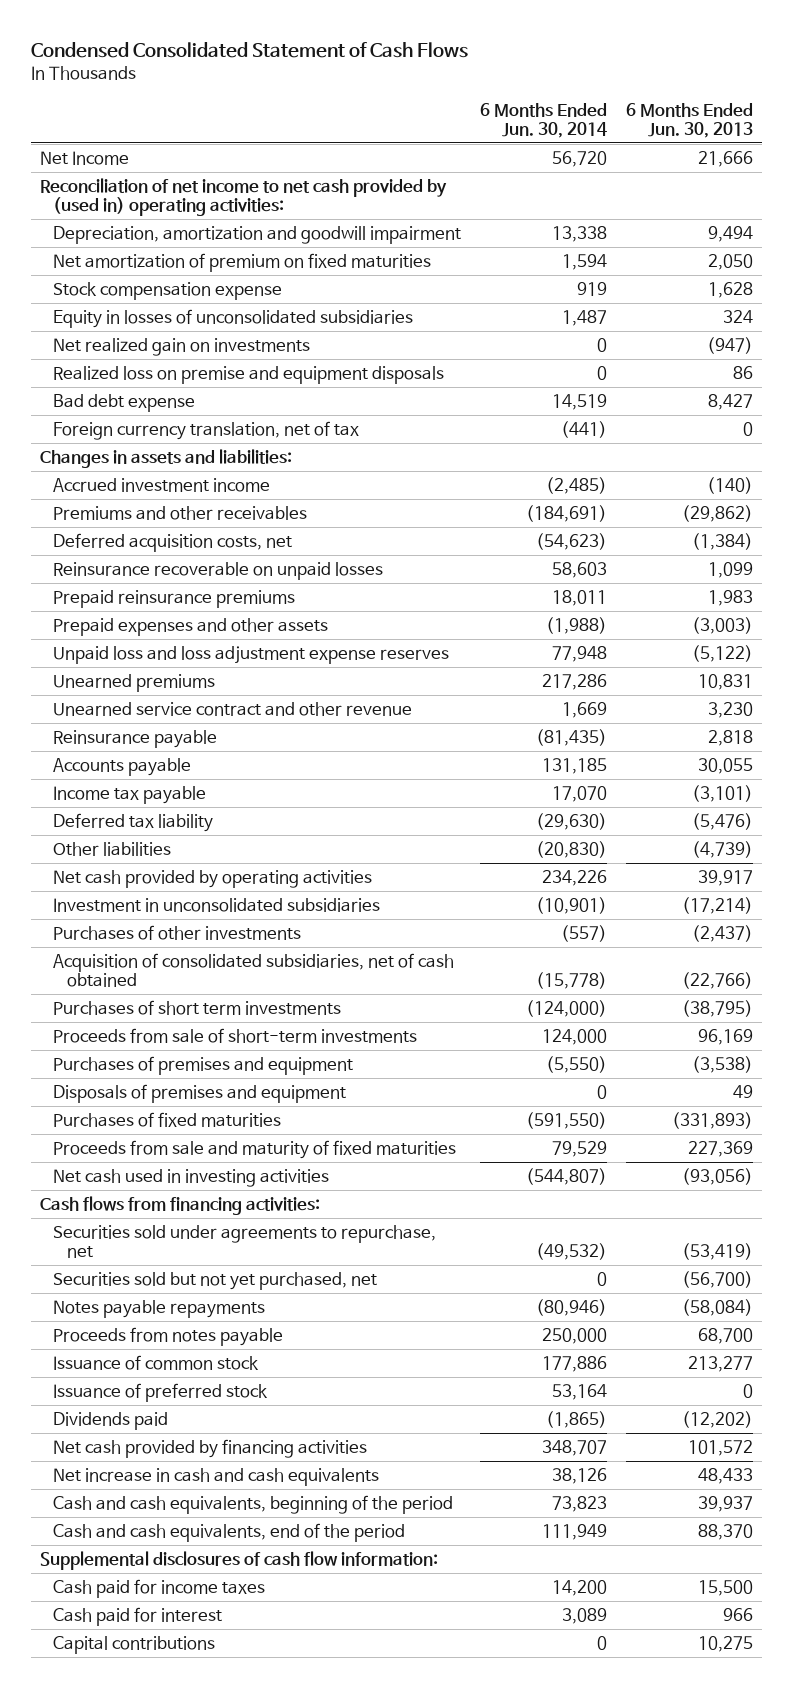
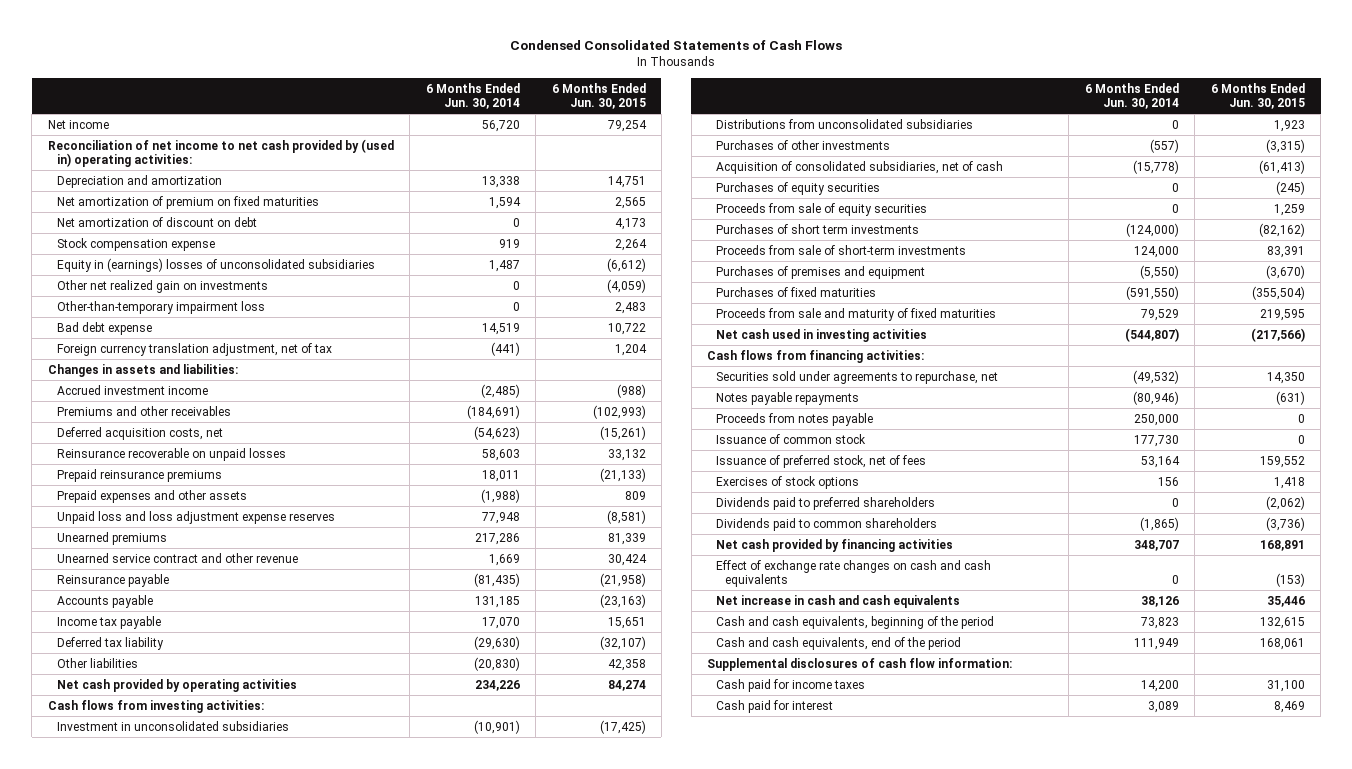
[30,41,468,58] Condensed Consolidated Statement of Cash Flows -> [510,40,843,51] Condensed Consolidated Statements of Cash Flows
[625,102,753,138] 6 Months Ended Jun. 30, 2013 -> none
none -> [551,82,646,110] 6 Months Ended Jun. 30, 2015
[40,150,130,165] Net Income -> [47,119,109,129] Net income
[53,225,462,244] Depreciation, amortization and goodwill impairment -> [56,174,222,188] Depreciation and amortization
none -> [56,216,257,227] Net amortization of discount on debt
[53,365,445,384] Realized loss on premise and equipment disposals -> none
[53,308,414,328] Equity in losses of unconsolidated subsidiaries -> [56,257,375,272] Equity in (earnings) losses of unconsolidated subsidiaries
[53,337,311,356] Net realized gain on investments -> [56,279,268,293] Other net realized gain on investments
none -> [56,300,265,314] Other-than-temporary impairment loss
[53,420,360,440] Foreign currency translation, net of tax -> [56,342,332,356] Foreign currency translation adjustment, net of tax
none -> [47,699,264,713] Cash flows from investing activities:
none -> [716,118,974,129] Distributions from unconsolidated subsidiaries
[53,952,455,988] Acquisition of consolidated subsidiaries, net of cash obtained -> [716,160,1004,174] Acquisition of consolidated subsidiaries, net of cash
none -> [716,181,881,195] Purchases of equity securities
none -> [716,202,928,216] Proceeds from sale of equity securities
[53,1083,347,1103] Disposals of premises and equipment -> none
[53,1271,378,1290] Securities sold but not yet purchased, net -> none
[541,1355,607,1372] 177,886 -> [1133,434,1179,447] 177,730
[53,1382,269,1402] Issuance of preferred stock -> [716,454,927,468] Issuance of preferred stock, net of fees
none -> [716,475,860,489] Exercises of stock options
none -> [716,496,936,510] Dividends paid to preferred shareholders
[53,1411,169,1430] Dividends paid -> [716,517,938,531] Dividends paid to common shareholders
none -> [716,559,992,588] Effect of exchange rate changes on cash and cash equivalents
[53,1635,216,1654] Capital contributions -> none

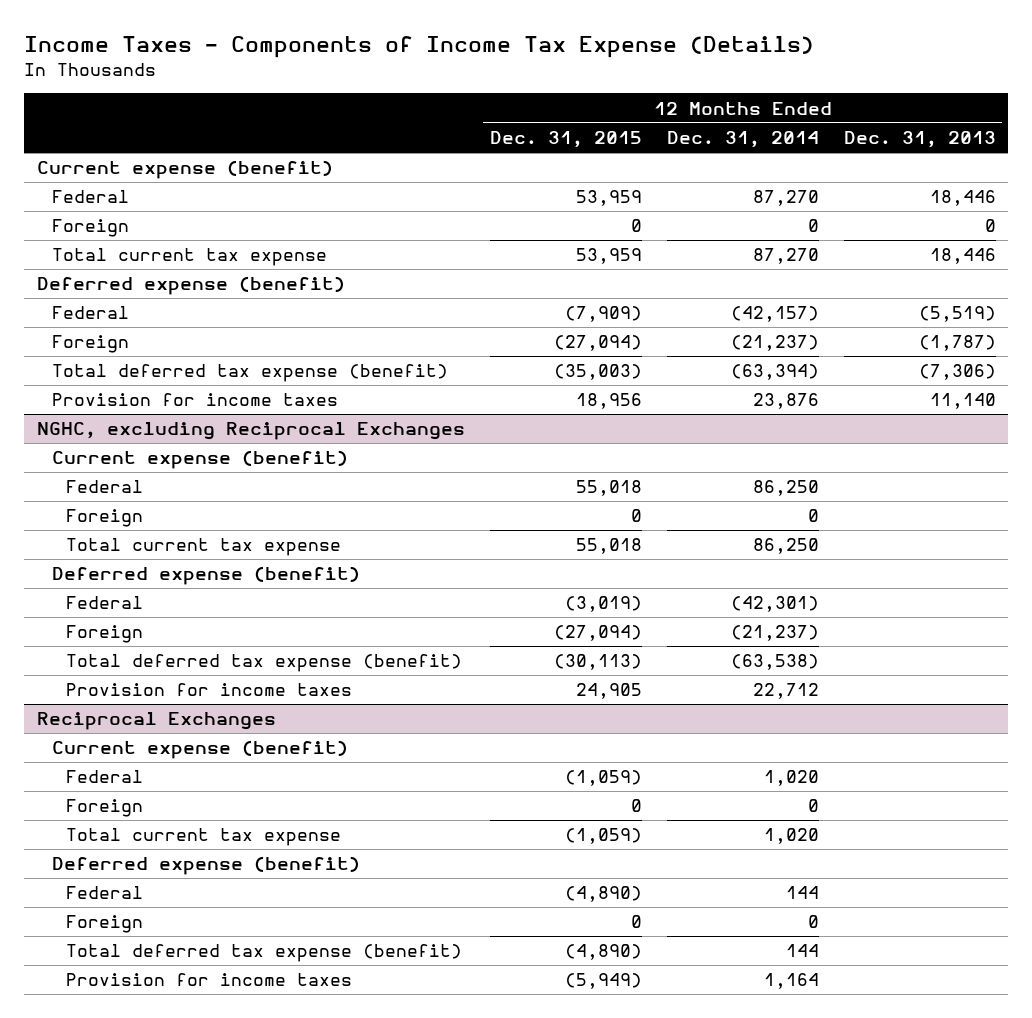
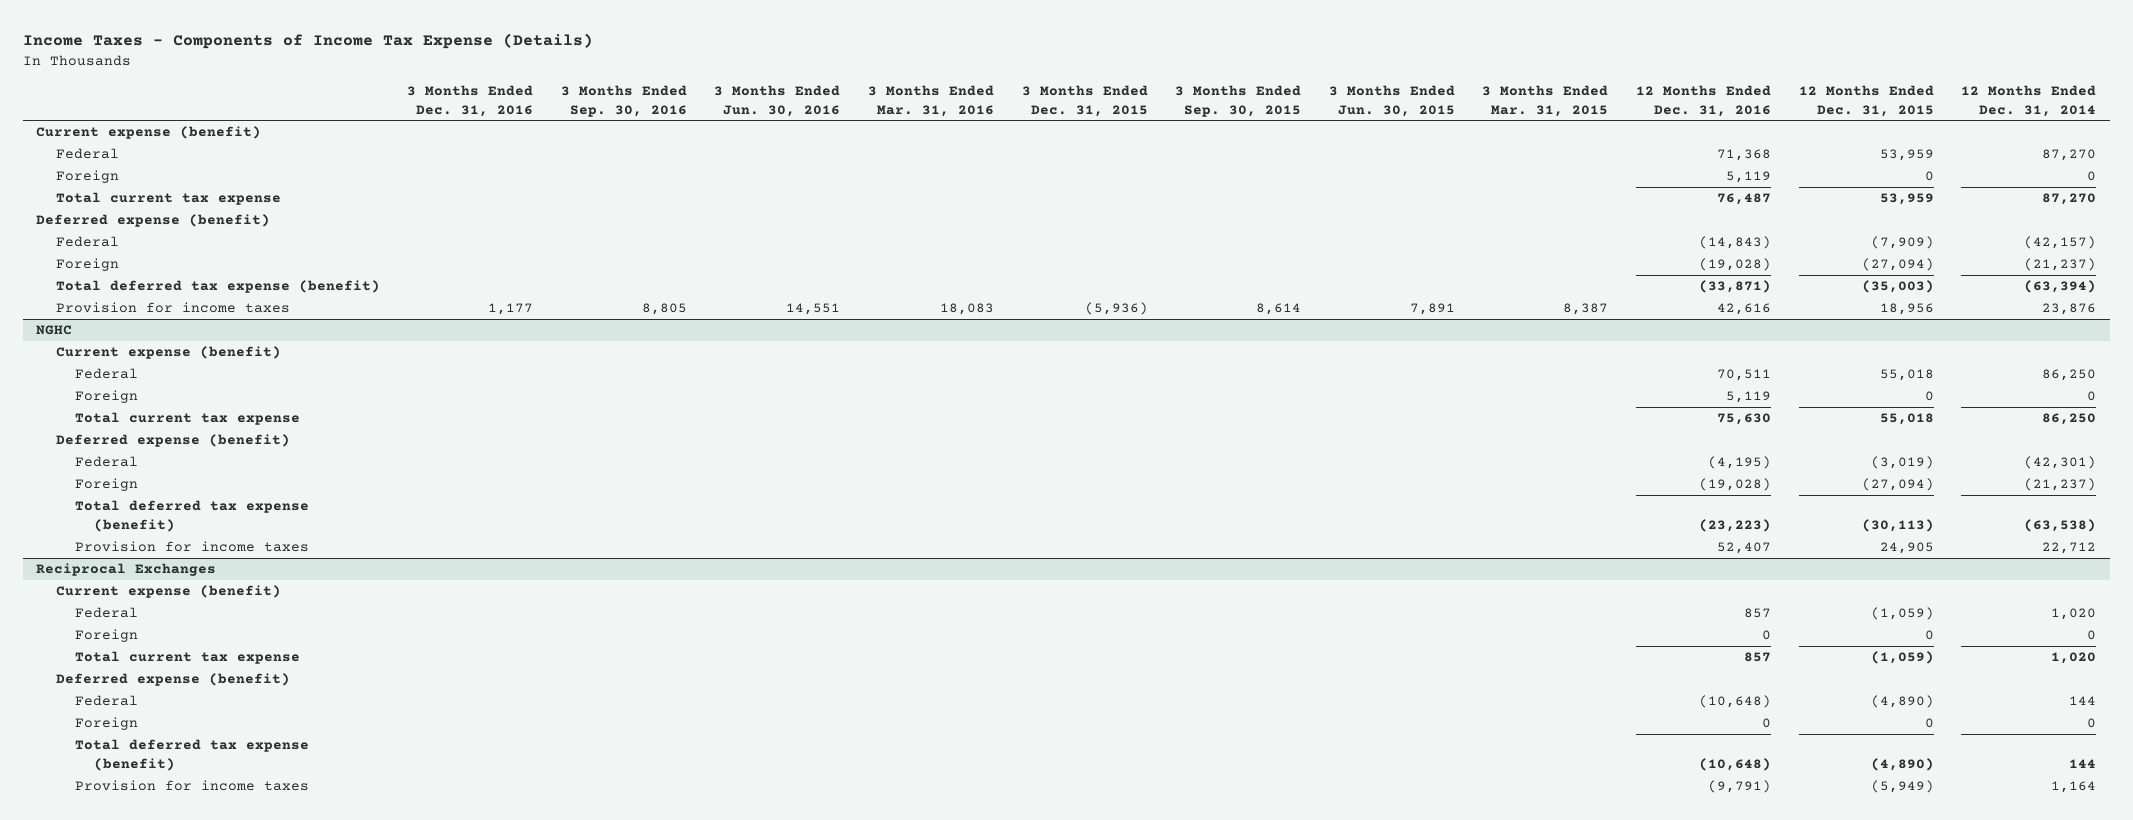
[843,131,996,149] Dec. 31, 2013 -> none
none -> [407,84,534,117] 3 Months Ended Dec. 31, 2016
none -> [560,84,687,117] 3 Months Ended Sep. 30, 2016
none -> [714,84,841,117] 3 Months Ended Jun. 30, 2016
none -> [868,84,995,117] 3 Months Ended Mar. 31, 2016
none -> [1021,84,1148,117] 3 Months Ended Dec. 31, 2015
none -> [1175,84,1302,117] 3 Months Ended Sep. 30, 2015
none -> [1328,84,1455,117] 3 Months Ended Jun. 30, 2015
none -> [1482,84,1609,117] 3 Months Ended Mar. 31, 2015
none -> [1635,84,1771,117] 12 Months Ended Dec. 31, 2016
[36,422,465,441] NGHC, excluding Reciprocal Exchanges -> [36,325,73,336] NGHC

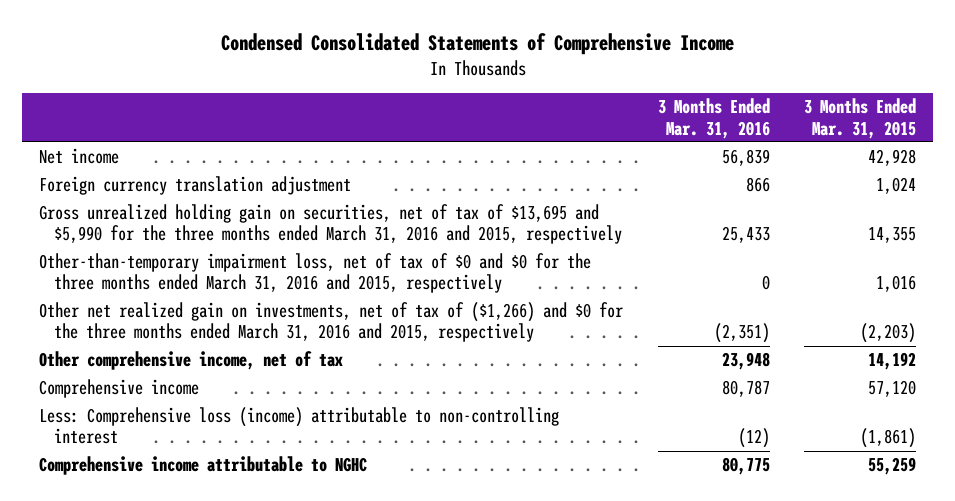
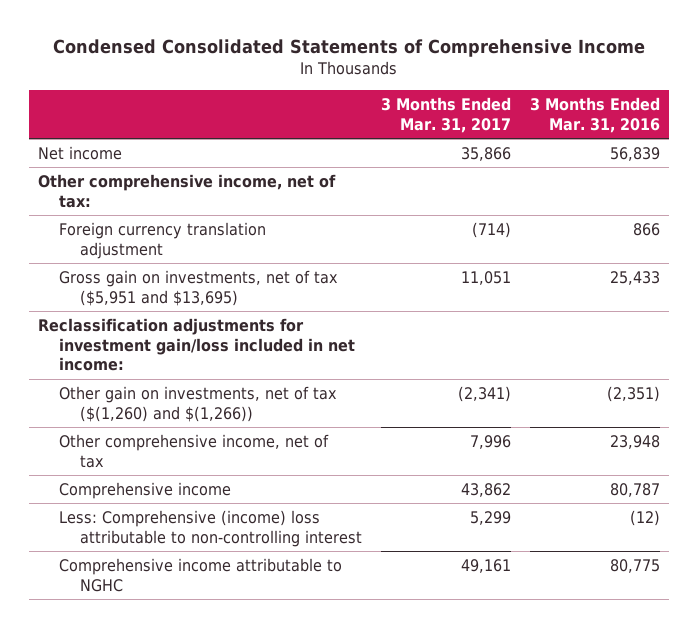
[804,98,917,139] 3 Months Ended Mar. 31, 2015 -> none
none -> [380,97,511,133] 3 Months Ended Mar. 31, 2017
none -> [37,173,336,208] Other comprehensive income, net of tax:
[38,253,591,294] Other-than-temporary impairment loss, net of tax of $0 and $0 for the three months ended March 31, 2016 and 2015, respectively -> none
[38,204,623,245] Gross unrealized holding gain on securities, net of tax of $13,695 and $5,990 for the three months ended March 31, 2016 and 2015, respectively -> [59,269,339,306] Gross gain on investments, net of tax ($5,951 and $13,695)
none -> [37,317,356,372] Reclassification adjustments for investment gain/loss included in net income:
[38,302,623,343] Other net realized gain on investments, net of tax of ($1,266) and $0 for the three months ended March 31, 2016 and 2015, respectively -> [59,385,338,422] Other gain on investments, net of tax ($(1,260) and $(1,266))
[38,407,559,445] Less: Comprehensive loss (income) attributable to non-controlling interest -> [59,509,363,547] Less: Comprehensive (income) loss attributable to non-controlling interest

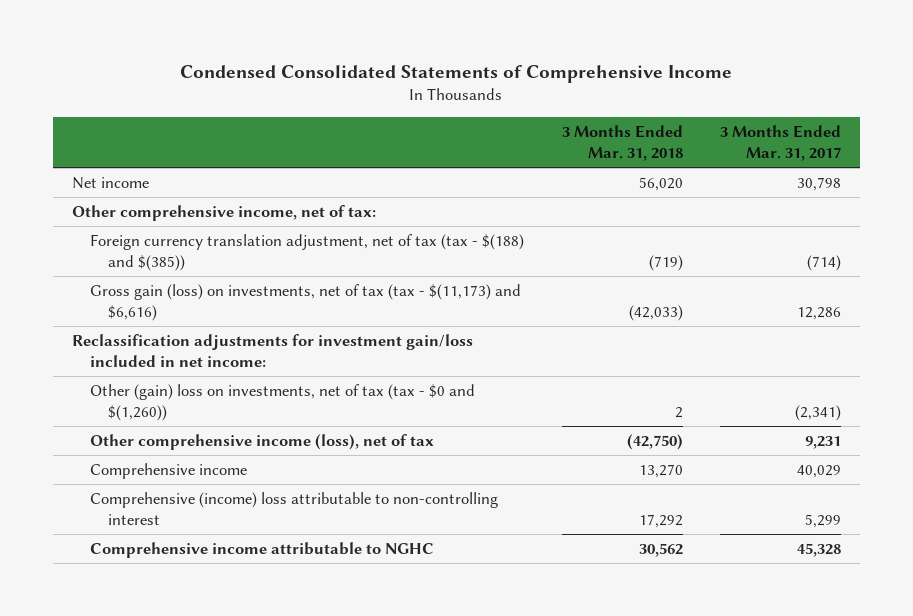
[529,97,660,133] 3 Months Ended Mar. 31, 2016 -> none
none -> [561,124,683,161] 3 Months Ended Mar. 31, 2018
[460,146,511,161] 35,866 -> [797,176,842,191] 30,798
[59,221,267,259] Foreign currency translation adjustment -> [90,233,525,272] Foreign currency translation adjustment, net of tax (tax - $(188) and $(385))
[59,269,339,306] Gross gain on investments, net of tax ($5,951 and $13,695) -> [90,283,522,322] Gross gain (loss) on investments, net of tax (tax - $(11,173) and $6,616)
[460,270,511,285] 11,051 -> [797,307,842,321] 12,286
[59,385,338,422] Other gain on investments, net of tax ($(1,260) and $(1,266)) -> [90,383,476,422] Other (gain) loss on investments, net of tax (tax - $0 and $(1,260))
[59,433,330,468] Other comprehensive income, net of tax -> [90,433,435,450] Other comprehensive income (loss), net of tax
[469,434,511,449] 7,996 -> [805,435,842,449] 9,231
[460,482,511,497] 43,862 -> [797,464,842,478] 40,029
[59,509,363,547] Less: Comprehensive (income) loss attributable to non-controlling interest -> [90,491,499,526] Comprehensive (income) loss attributable to non-controlling interest
[460,558,511,573] 49,161 -> [797,542,842,557] 45,328

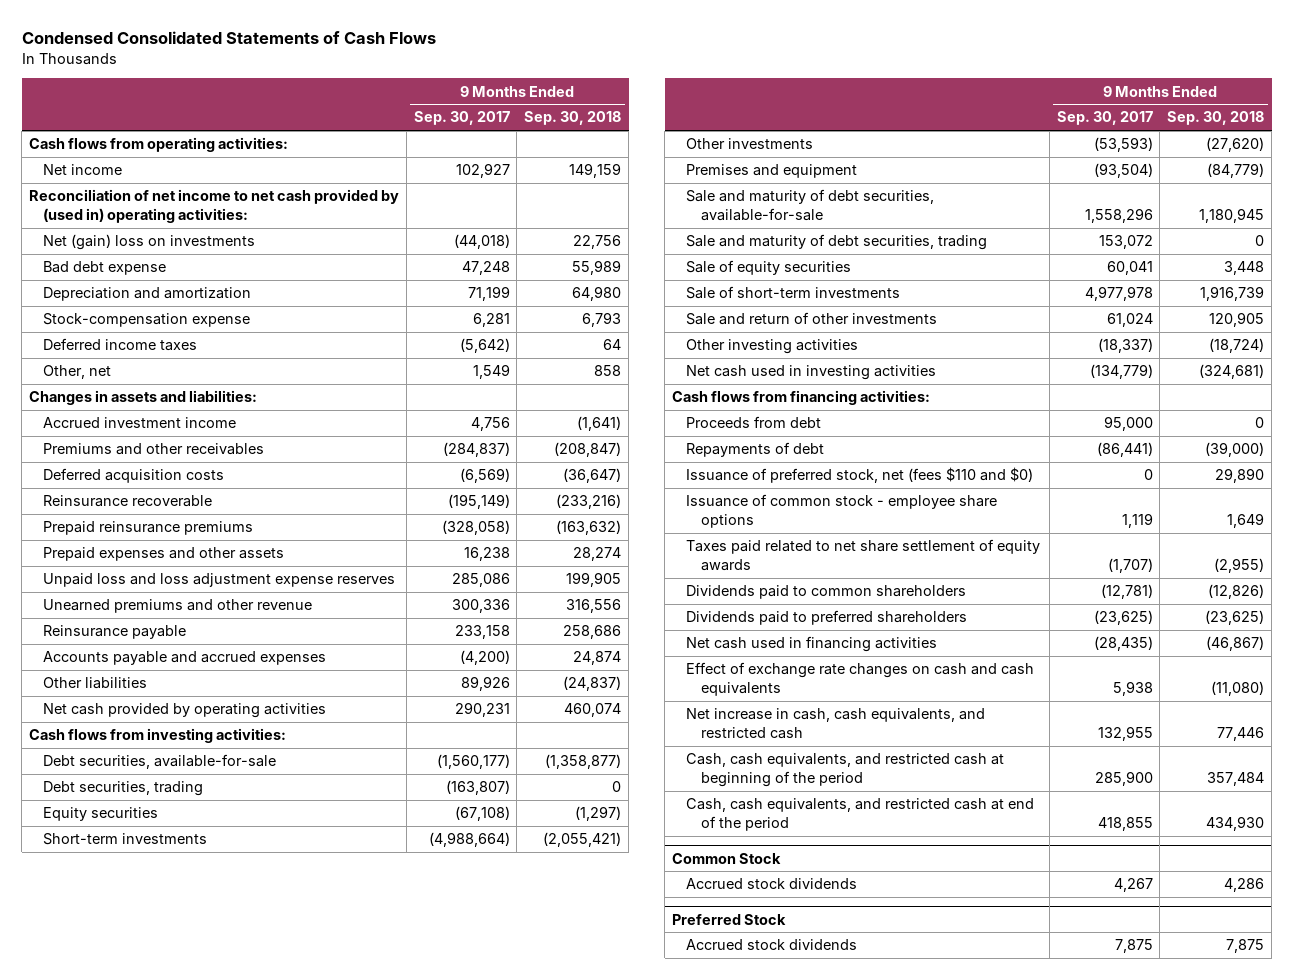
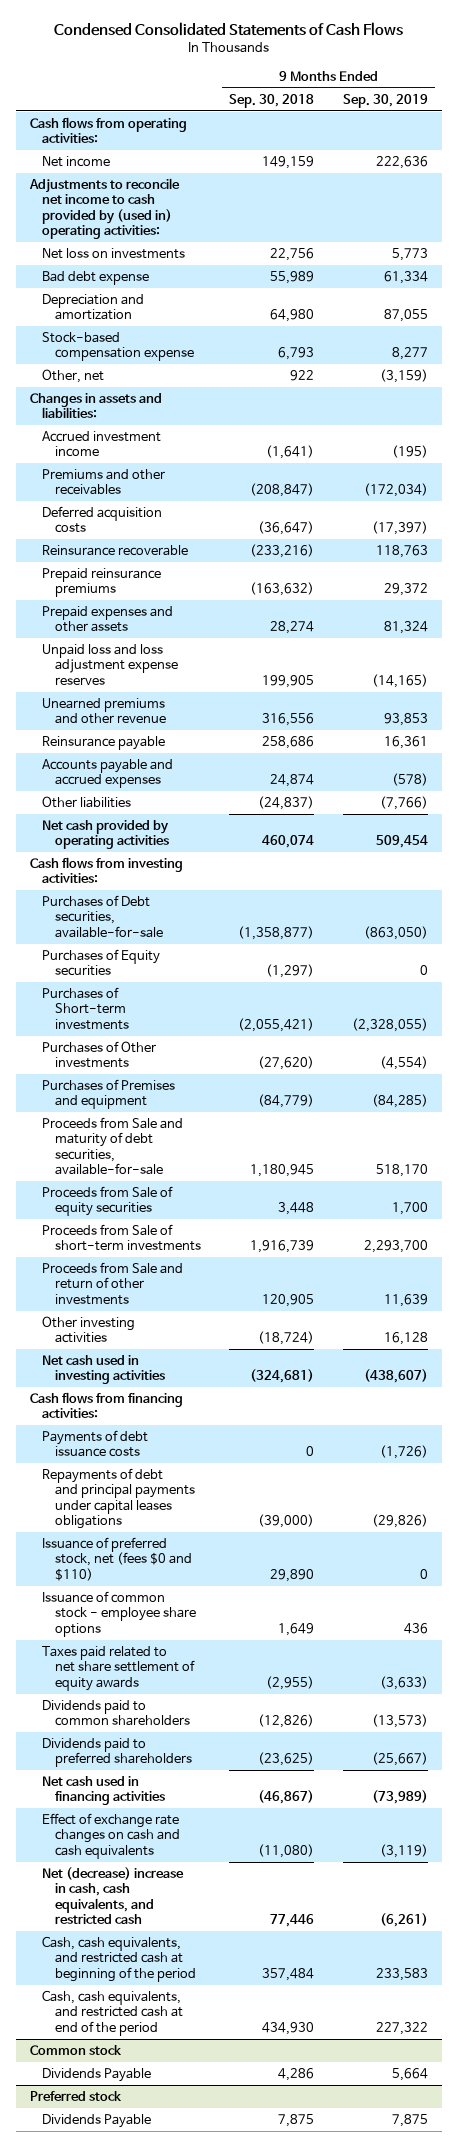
[413,111,510,126] Sep. 30, 2017 -> none
none -> [343,93,429,108] Sep. 30, 2019
[29,189,400,223] Reconciliation of net income to net cash provided by (used in) operating activities: -> [28,178,180,239] Adjustments to reconcile net income to cash provided by (used in) operating activities:
[43,234,256,251] Net (gain) loss on investments -> [42,248,186,260] Net loss on investments
[43,338,198,352] Deferred income taxes -> none
[43,313,251,328] Stock-compensation expense -> [42,332,194,362] Stock-based compensation expense
[594,365,622,377] 858 -> [290,370,315,382] 922
[43,781,204,797] Debt securities, trading -> none
[686,234,988,251] Sale and maturity of debt securities, trading -> none
[43,754,277,770] Debt securities, available-for-sale -> [42,895,163,938] Purchases of Debt securities, available-for-sale
[43,807,159,822] Equity securities -> [42,949,161,977] Purchases of Equity securities
[43,833,208,846] Short-term investments -> [42,987,129,1030] Purchases of Short-term investments
[686,138,814,150] Other investments -> [42,1041,157,1069] Purchases of Other investments
[686,164,858,179] Premises and equipment -> [42,1079,176,1110] Purchases of Premises and equipment
[686,189,935,221] Sale and maturity of debt securities, available-for-sale -> [42,1117,184,1175] Proceeds from Sale and maturity of debt securities, available-for-sale
[686,260,852,276] Sale of equity securities -> [42,1186,174,1217] Proceeds from Sale of equity securities
[686,286,901,300] Sale of short-term investments -> [42,1224,201,1252] Proceeds from Sale of short-term investments
[686,312,938,326] Sale and return of other investments -> [42,1262,184,1305] Proceeds from Sale and return of other investments
[686,416,822,429] Proceeds from debt -> none
[686,442,825,458] Repayments of debt -> none
none -> [42,1430,149,1458] Payments of debt issuance costs
none -> [42,1468,195,1529] Repayments of debt and principal payments under capital leases obligations
[686,467,1034,484] Issuance of preferred stock, net (fees $110 and $0) -> [42,1537,192,1581] Issuance of preferred stock, net (fees $0 and $110)
[686,708,986,739] Net increase in cash, cash equivalents, and restricted cash -> [42,1867,185,1924] Net (decrease) increase in cash, cash equivalents, and restricted cash
[672,852,782,864] Common Stock -> [29,2045,122,2056] Common stock
[686,878,858,890] Accrued stock dividends -> [42,2068,152,2083] Dividends Payable
[672,913,787,925] Preferred Stock -> [29,2091,122,2102] Preferred stock
[686,939,858,951] Accrued stock dividends -> [42,2114,152,2129] Dividends Payable

